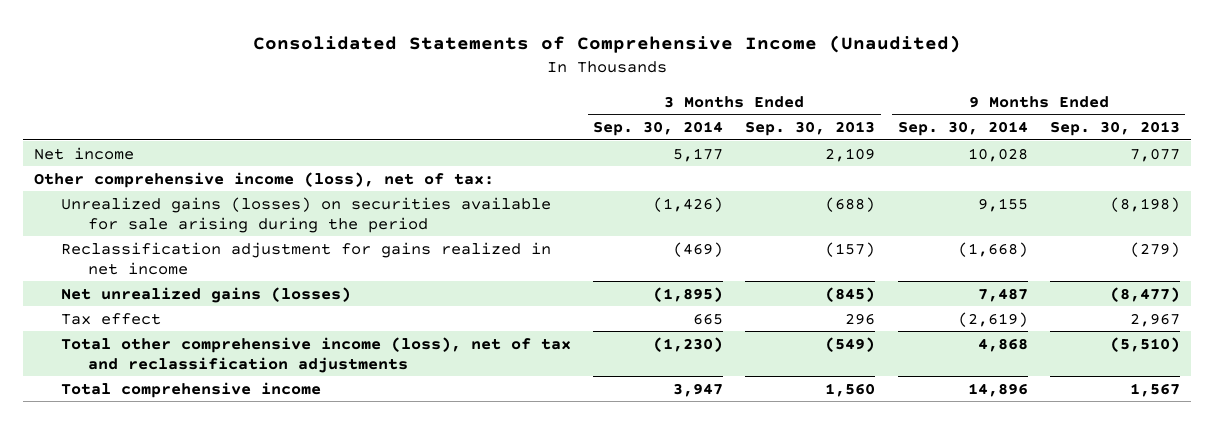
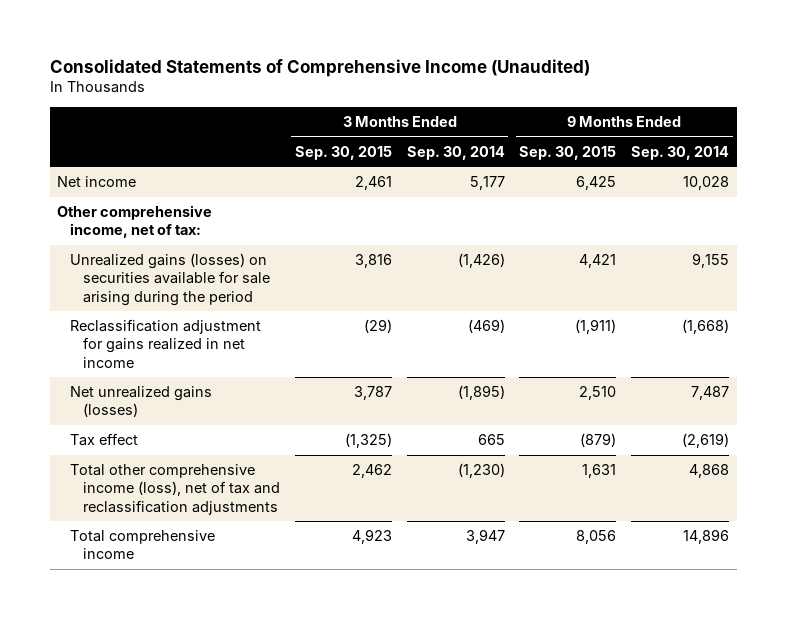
[745,121,876,137] Sep. 30, 2013 -> none
[1049,121,1180,137] Sep. 30, 2013 -> none
none -> [294,145,392,160] Sep. 30, 2015
none -> [519,145,617,160] Sep. 30, 2015
[33,171,494,188] Other comprehensive income (loss), net of tax: -> [57,205,213,239] Other comprehensive income, net of tax:

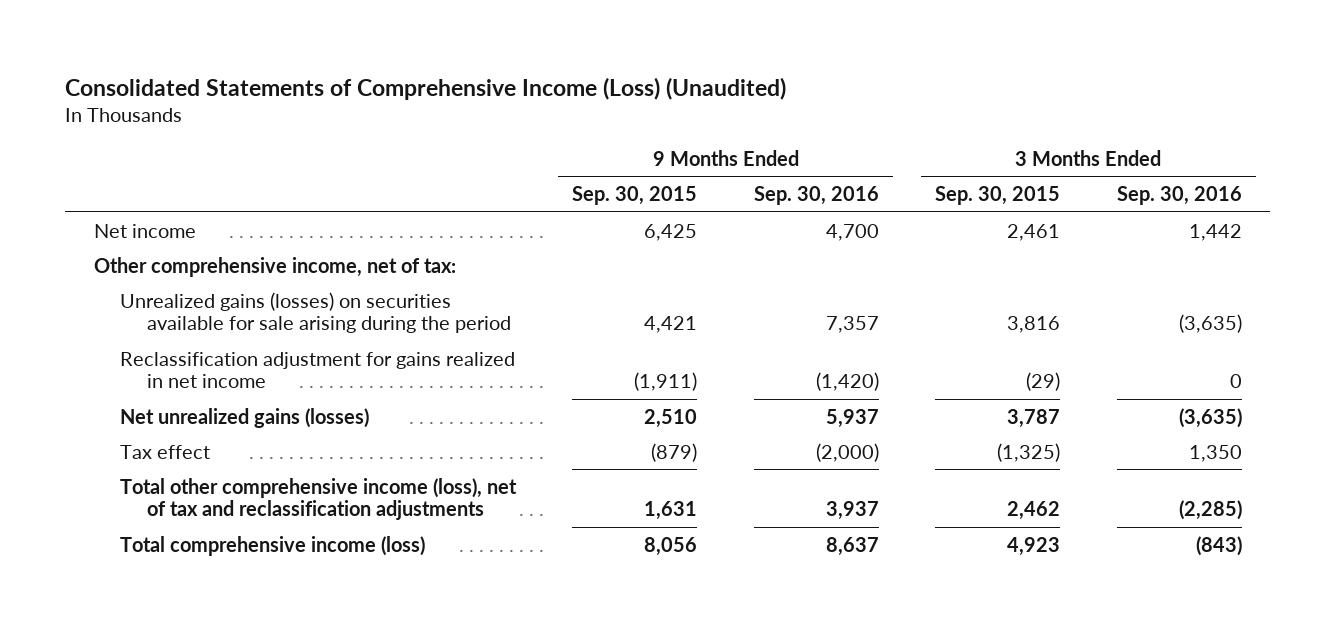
[49,58,590,77] Consolidated Statements of Comprehensive Income (Unaudited) -> [65,76,787,100] Consolidated Statements of Comprehensive Income (Loss) (Unaudited)
[406,145,505,160] Sep. 30, 2014 -> none
[631,145,730,160] Sep. 30, 2014 -> none
none -> [753,186,879,206] Sep. 30, 2016
none -> [1116,186,1242,206] Sep. 30, 2016
[69,530,215,560] Total comprehensive income -> [120,535,426,556] Total comprehensive income (loss)

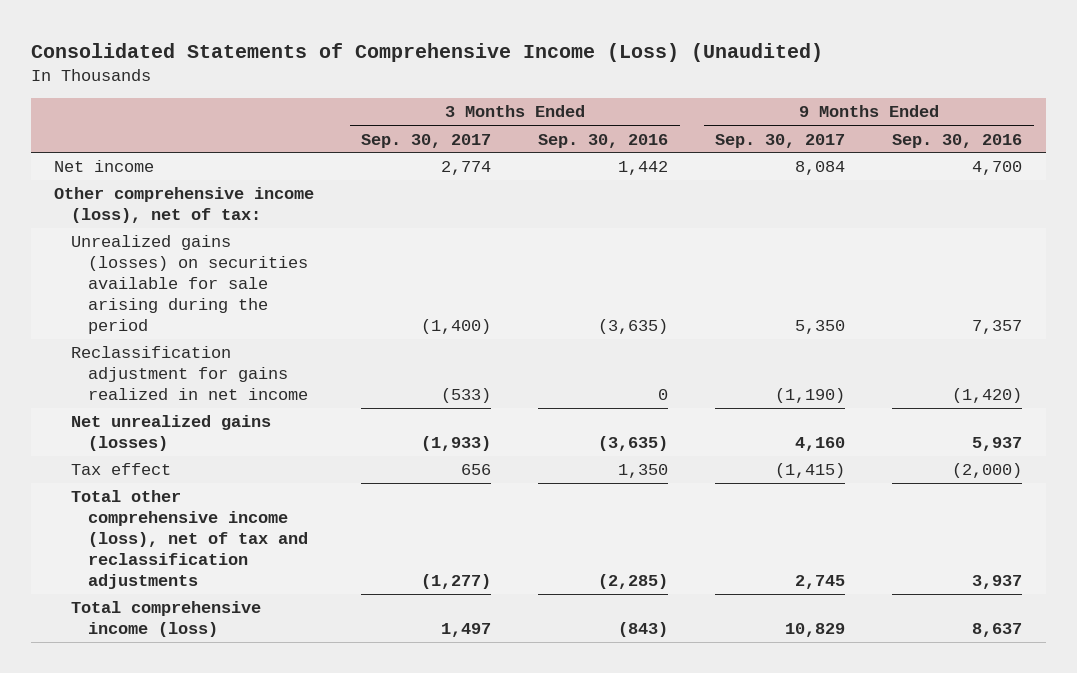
[572,186,698,206] Sep. 30, 2015 -> none
[935,186,1061,206] Sep. 30, 2015 -> none
none -> [361,133,492,148] Sep. 30, 2017
none -> [715,133,846,148] Sep. 30, 2017
[93,256,456,277] Other comprehensive income, net of tax: -> [54,187,315,224] Other comprehensive income (loss), net of tax:

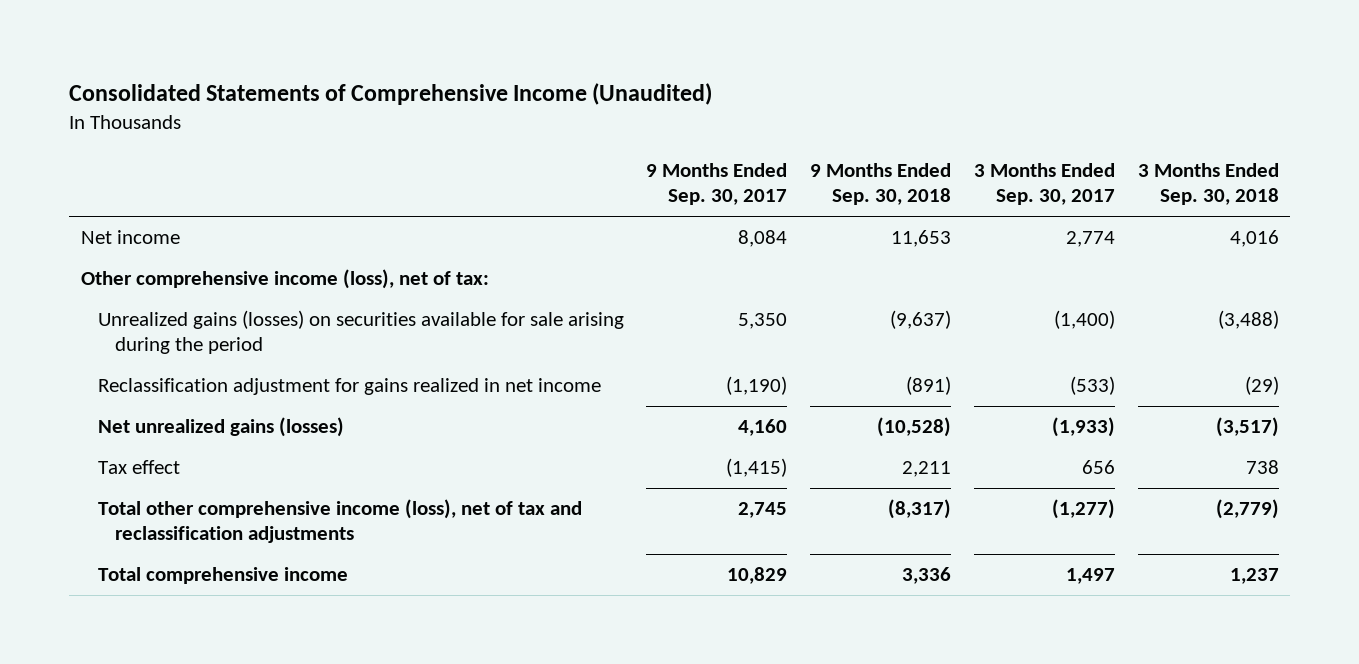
[30,42,823,62] Consolidated Statements of Comprehensive Income (Loss) (Unaudited) -> [69,83,713,106] Consolidated Statements of Comprehensive Income (Unaudited)
[538,133,669,148] Sep. 30, 2016 -> none
[892,133,1023,148] Sep. 30, 2016 -> none
none -> [810,163,952,206] 9 Months Ended Sep. 30, 2018
none -> [1137,163,1279,206] 3 Months Ended Sep. 30, 2018
[71,601,262,638] Total comprehensive income (loss) -> [97,567,348,585] Total comprehensive income

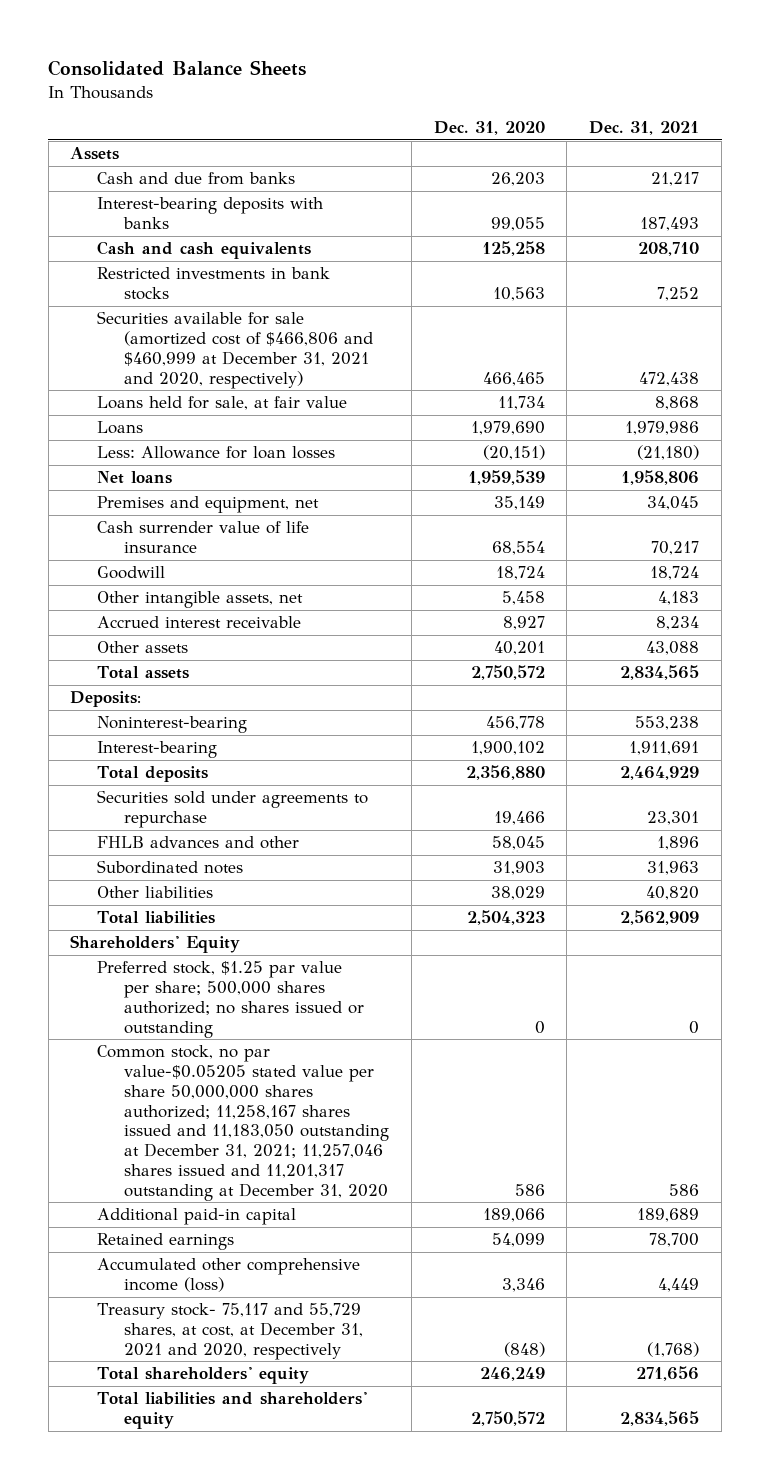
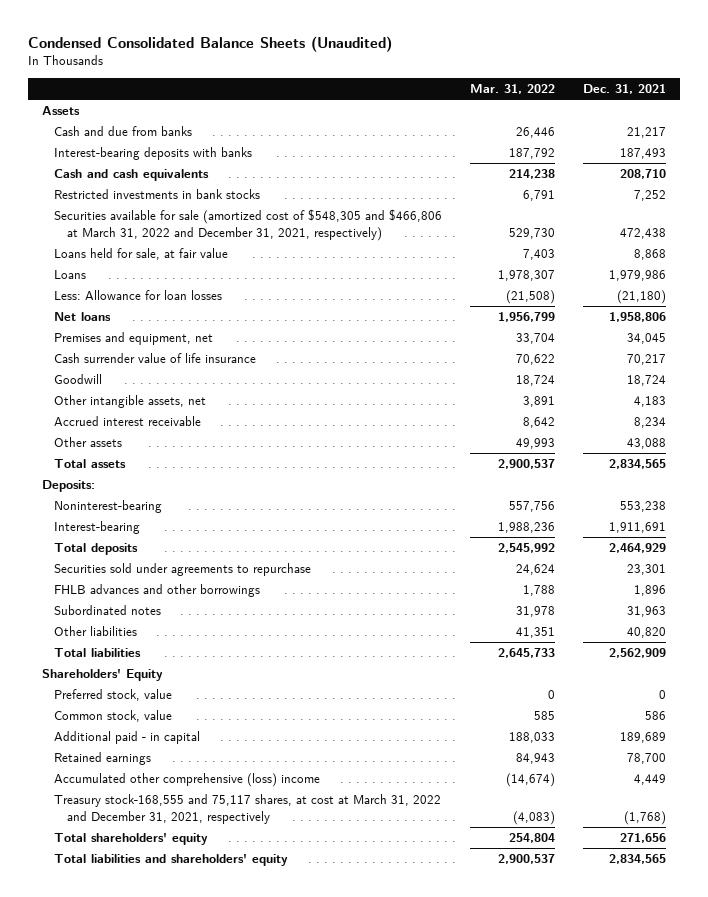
[48,59,307,76] Consolidated Balance Sheets -> [28,36,393,53] Condensed Consolidated Balance Sheets (Unaudited)
[433,121,545,136] Dec. 31, 2020 -> none
none -> [470,84,556,95] Mar. 31, 2022
[97,311,373,389] Securities available for sale (amortized cost of $466,806 and $460,999 at December 31, 2021 and 2020, respectively) -> [54,209,443,241] Securities available for sale (amortized cost of $548,305 and $466,806 at March 31, 2022 and December 31, 2021, respectively)
[97,836,300,850] FHLB advances and other -> [54,584,261,598] FHLB advances and other borrowings
[97,961,364,1038] Preferred stock, $1.25 par value per share; 500,000 shares authorized; no shares issued or outstanding -> [54,689,173,702] Preferred stock, value
[97,1045,389,1201] Common stock, no par value-$0.05205 stated value per share 50,000,000 shares authorized; 11,258,167 shares issued and 11,183,050 outstanding at December 31, 2021; 11,257,046 shares issued and 11,201,317 outstanding at December 31, 2020 -> [54,710,173,723] Common stock, value
[97,1208,297,1226] Additional paid-in capital -> [54,731,201,745] Additional paid - in capital
[97,1258,361,1293] Accumulated other comprehensive income (loss) -> [54,773,321,788] Accumulated other comprehensive (loss) income
[97,1303,363,1360] Treasury stock- 75,117 and 55,729 shares, at cost, at December 31, 2021 and 2020, respectively -> [54,794,442,824] Treasury stock-168,555 and 75,117 shares, at cost at March 31, 2022 and December 31, 2021, respectively

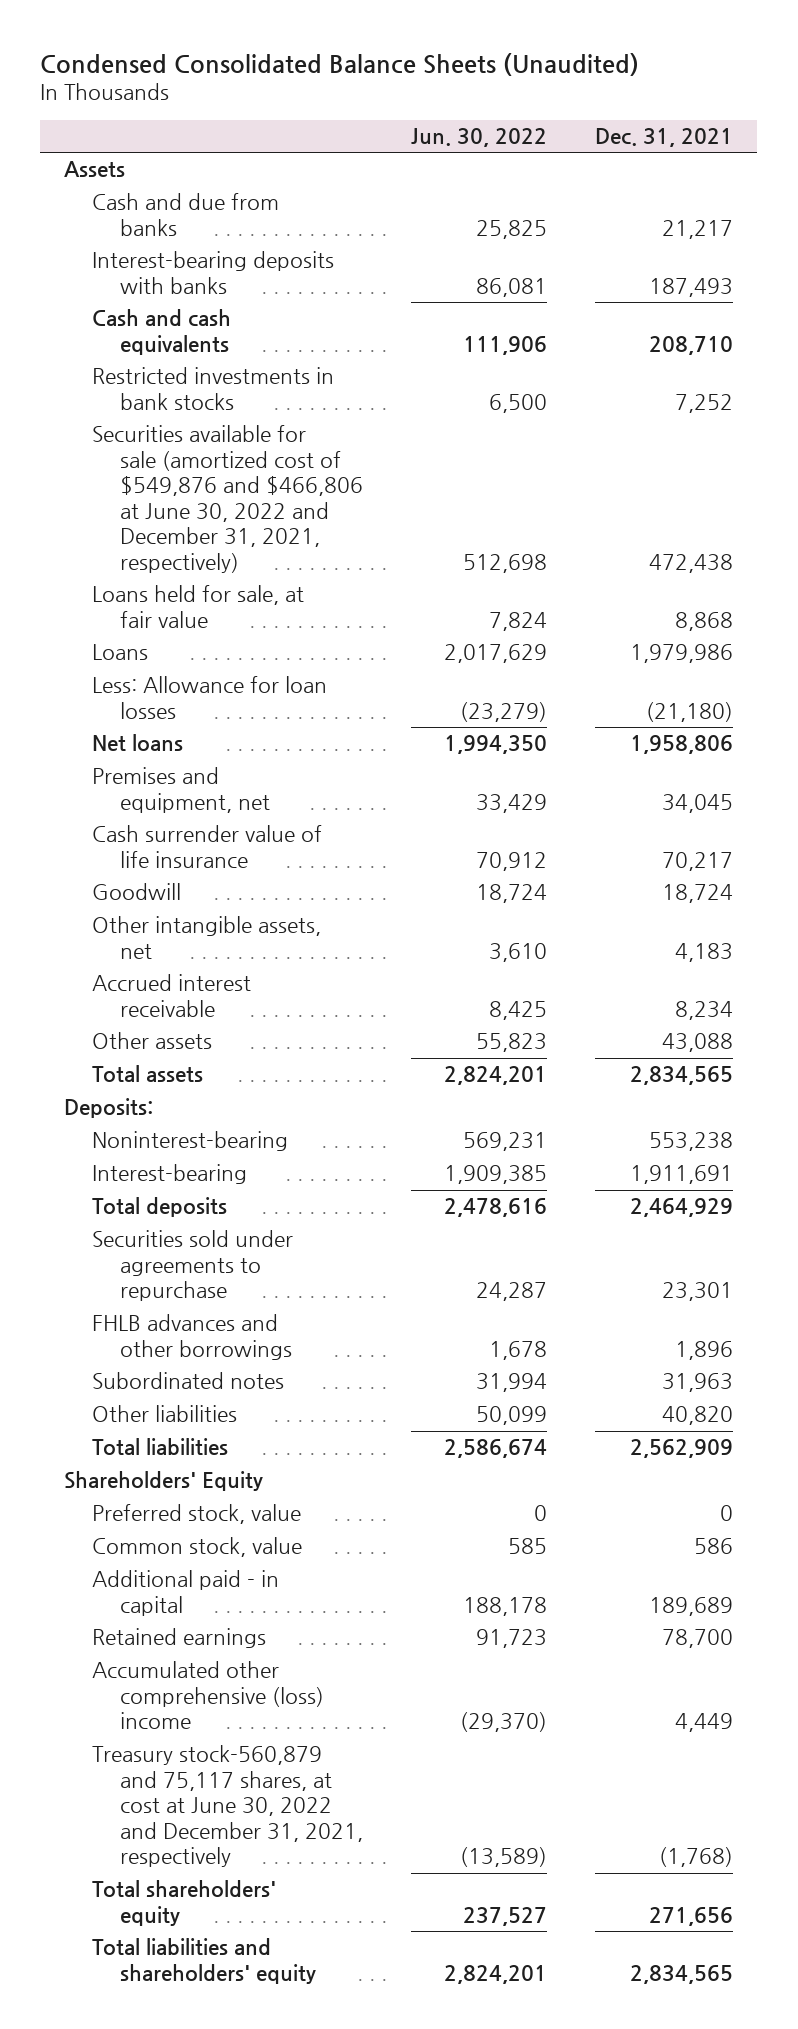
[470,84,556,95] Mar. 31, 2022 -> none
none -> [410,128,547,148] Jun. 30, 2022
[54,209,443,241] Securities available for sale (amortized cost of $548,305 and $466,806 at March 31, 2022 and December 31, 2021, respectively) -> [92,425,363,573] Securities available for sale (amortized cost of $549,876 and $466,806 at June 30, 2022 and December 31, 2021, respectively)
[54,794,442,824] Treasury stock-168,555 and 75,117 shares, at cost at March 31, 2022 and December 31, 2021, respectively -> [92,1745,363,1868] Treasury stock-560,879 and 75,117 shares, at cost at June 30, 2022 and December 31, 2021, respectively

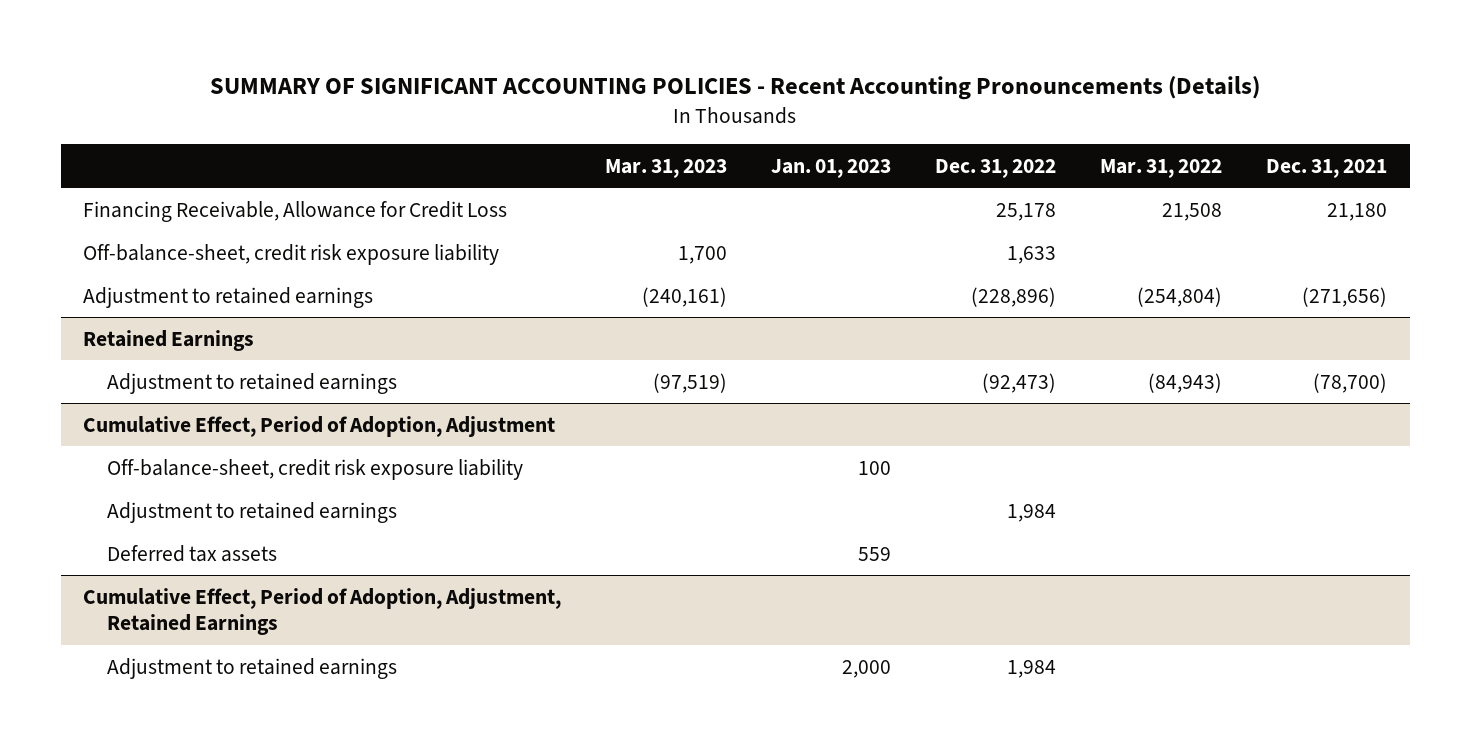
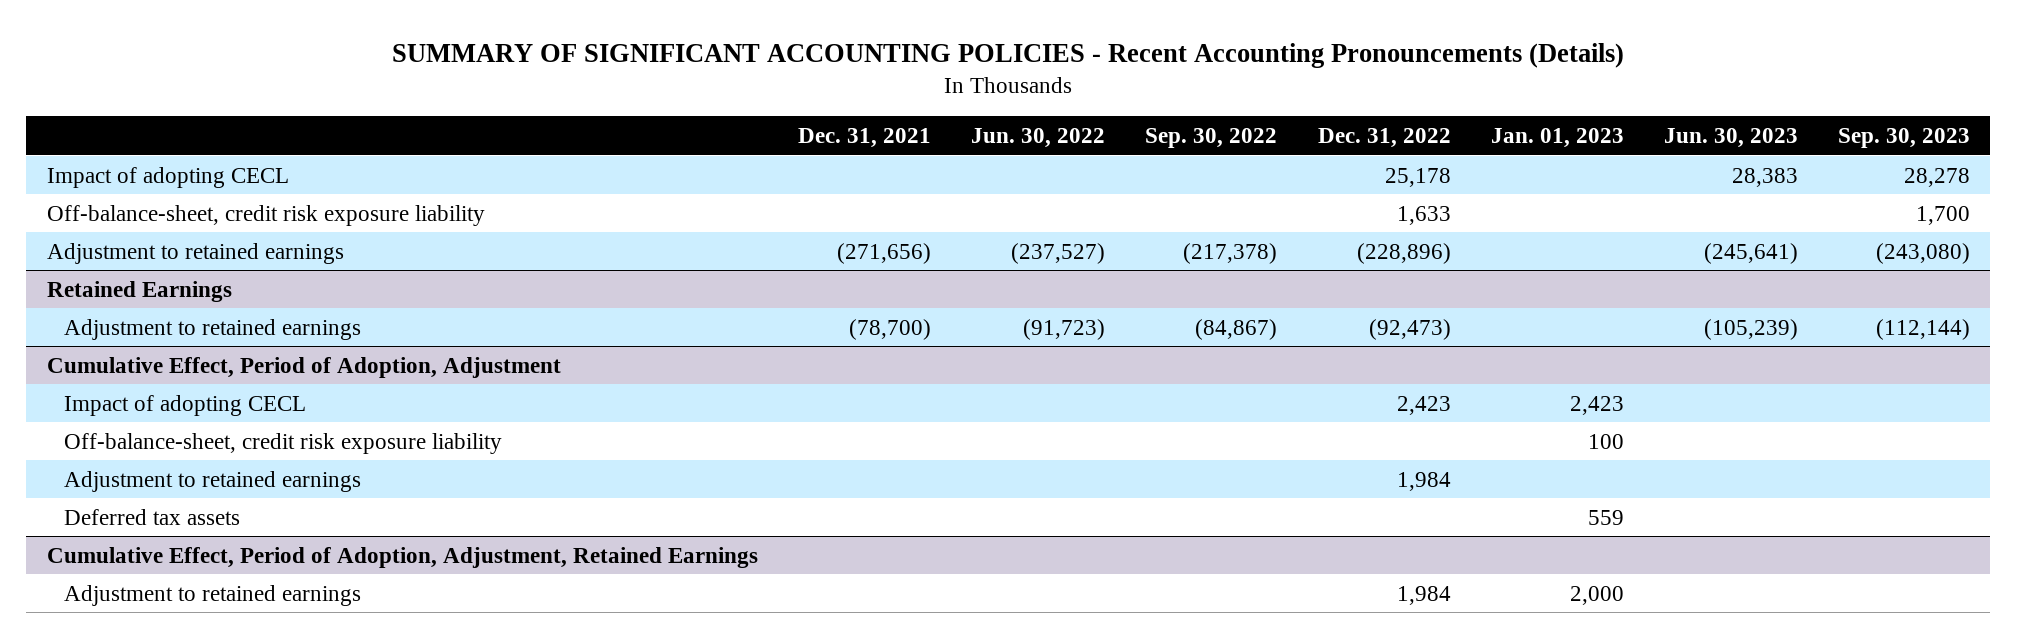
[604,158,727,178] Mar. 31, 2023 -> none
[1100,158,1223,178] Mar. 31, 2022 -> none
none -> [971,128,1106,149] Jun. 30, 2022
none -> [1145,128,1278,149] Sep. 30, 2022
none -> [1664,128,1799,149] Jun. 30, 2023
none -> [1838,128,1971,149] Sep. 30, 2023
[82,200,507,222] Financing Receivable, Allowance for Credit Loss -> none
none -> [46,166,289,188] Impact of adopting CECL
none -> [64,394,307,416] Impact of adopting CECL

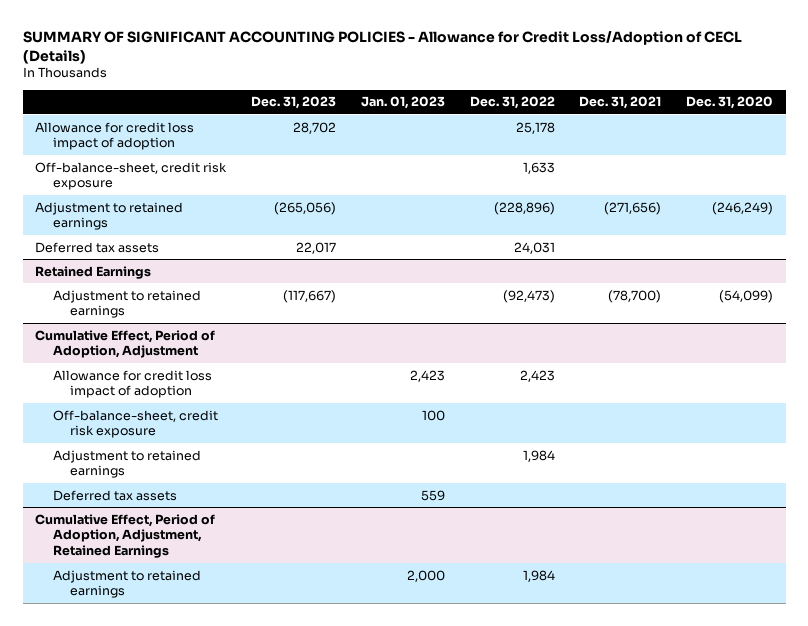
[392,43,1625,69] SUMMARY OF SIGNIFICANT ACCOUNTING POLICIES - Recent Accounting Pronouncements (Details) -> [22,30,742,64] SUMMARY OF SIGNIFICANT ACCOUNTING POLICIES - Allowance for Credit Loss/Adoption of CECL (Details)
[971,128,1106,149] Jun. 30, 2022 -> none
[1145,128,1278,149] Sep. 30, 2022 -> none
[1664,128,1799,149] Jun. 30, 2023 -> none
[1838,128,1971,149] Sep. 30, 2023 -> none
none -> [250,96,336,110] Dec. 31, 2023
none -> [686,96,774,110] Dec. 31, 2020
[46,166,289,188] Impact of adopting CECL -> [35,121,195,151] Allowance for credit loss impact of adoption
[46,204,485,226] Off-balance-sheet, credit risk exposure liability -> [35,161,228,191] Off-balance-sheet, credit risk exposure
none -> [35,241,160,253] Deferred tax assets
[64,394,307,416] Impact of adopting CECL -> [52,369,212,399] Allowance for credit loss impact of adoption
[64,432,503,454] Off-balance-sheet, credit risk exposure liability -> [52,409,218,439] Off-balance-sheet, credit risk exposure

